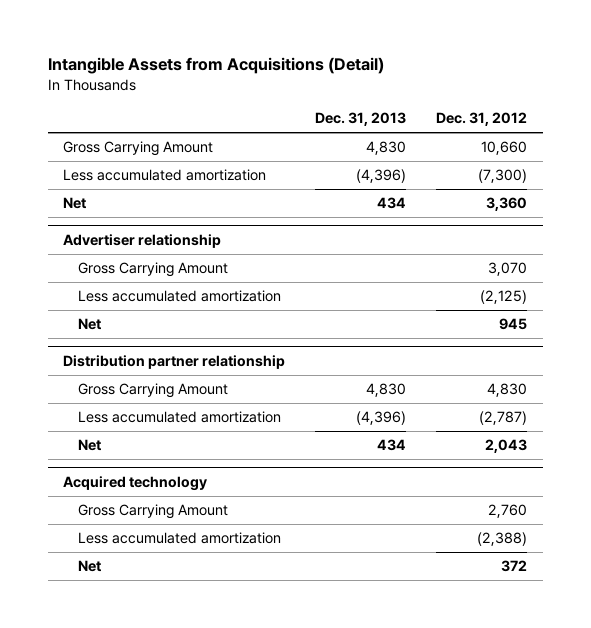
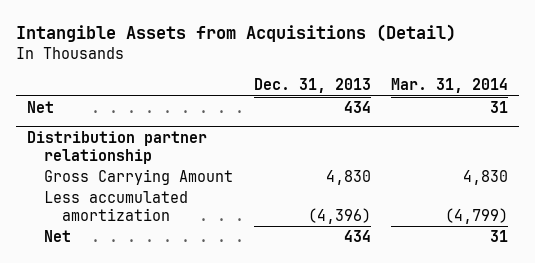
[436,112,528,127] Dec. 31, 2012 -> none
none -> [391,78,509,94] Mar. 31, 2014
[63,141,214,157] Gross Carrying Amount -> none
[63,169,267,182] Less accumulated amortization -> none
[63,234,222,249] Advertiser relationship -> none
[77,262,228,278] Gross Carrying Amount -> none
[77,290,281,303] Less accumulated amortization -> none
[77,318,101,331] Net -> none
[63,476,208,492] Acquired technology -> none
[77,504,228,520] Gross Carrying Amount -> none
[77,532,281,545] Less accumulated amortization -> none
[77,560,101,573] Net -> none

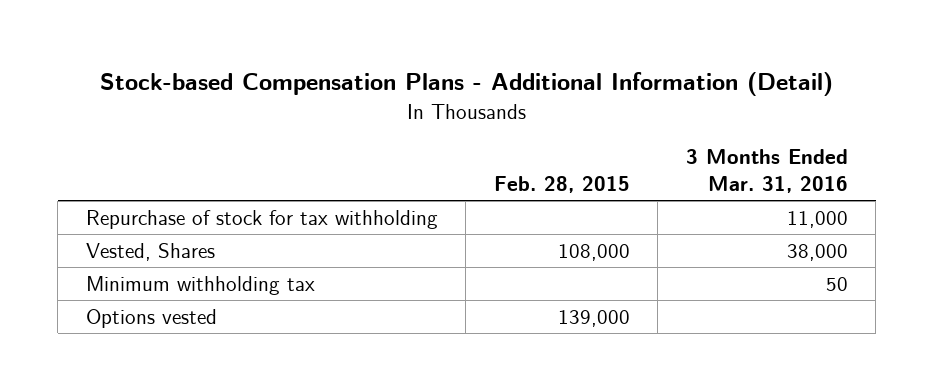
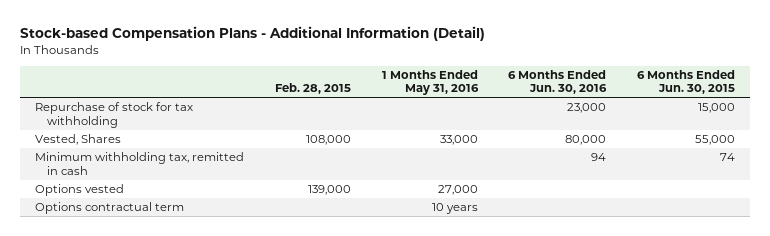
[685,148,848,193] 3 Months Ended Mar. 31, 2016 -> none
none -> [381,69,479,96] 1 Months Ended May 31, 2016
none -> [508,69,608,95] 6 Months Ended Jun. 30, 2016
none -> [637,69,736,95] 6 Months Ended Jun. 30, 2015
[85,275,315,295] Minimum withholding tax -> [35,152,245,175] Minimum withholding tax, remitted in cash
none -> [35,202,185,215] Options contractual term

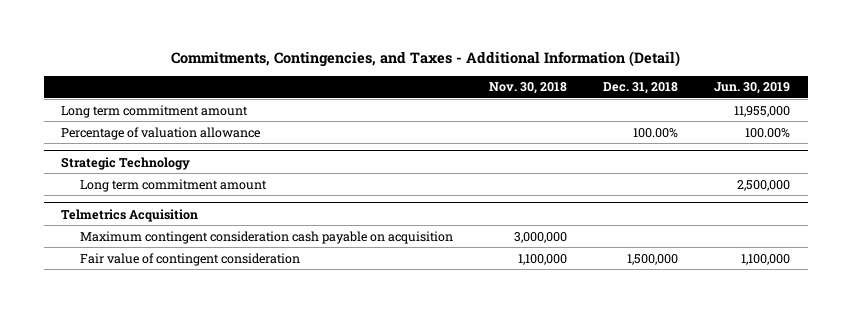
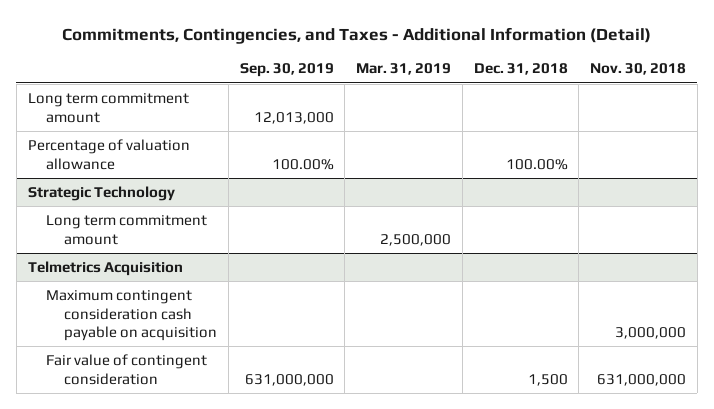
[713,82,790,95] Jun. 30, 2019 -> none
none -> [239,63,334,78] Sep. 30, 2019
none -> [356,63,452,76] Mar. 31, 2019
[518,253,568,265] 1,100,000 -> [596,373,686,386] 631,000,000
[626,253,678,265] 1,500,000 -> [527,373,568,386] 1,500

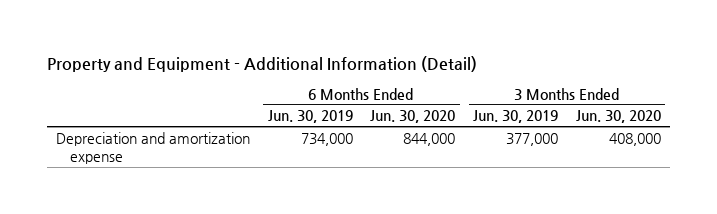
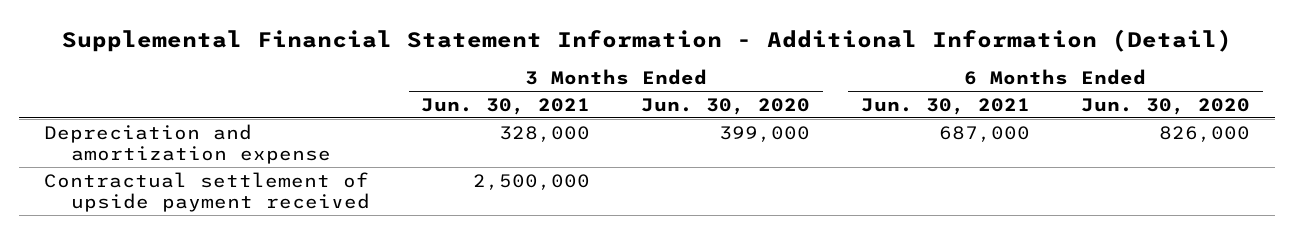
[46,55,477,72] Property and Equipment - Additional Information (Detail) -> [61,28,1232,52] Supplemental Financial Statement Information - Additional Information (Detail)
[267,110,353,124] Jun. 30, 2019 -> none
[473,110,559,124] Jun. 30, 2019 -> none
none -> [421,97,591,115] Jun. 30, 2021
none -> [861,97,1031,115] Jun. 30, 2021
[403,132,456,146] 844,000 -> [1158,125,1250,142] 826,000
[608,132,661,146] 408,000 -> [719,125,811,142] 399,000
none -> [44,171,371,213] Contractual settlement of upside payment received

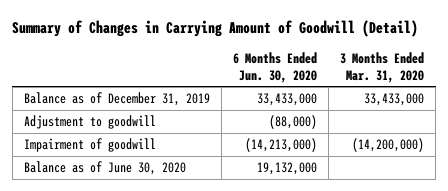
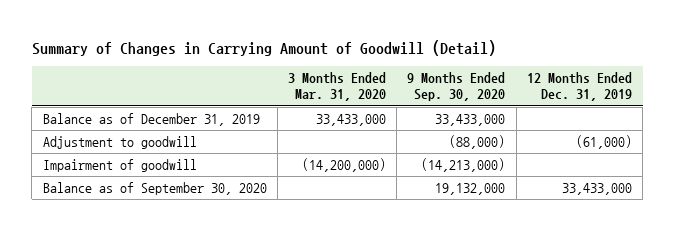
[233,51,318,83] 6 Months Ended Jun. 30, 2020 -> none
none -> [407,72,506,102] 9 Months Ended Sep. 30, 2020
none -> [526,72,632,102] 12 Months Ended Dec. 31, 2019
[24,161,187,176] Balance as of June 30, 2020 -> [42,182,267,196] Balance as of September 30, 2020

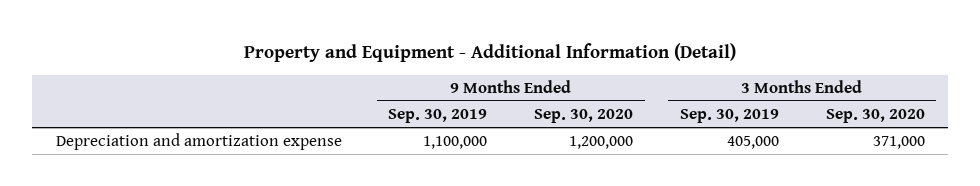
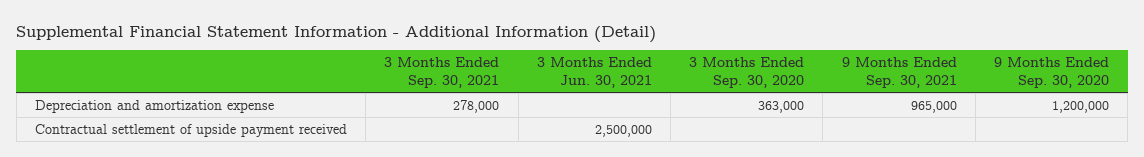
[244,43,737,63] Property and Equipment - Additional Information (Detail) -> [16,26,657,44] Supplemental Financial Statement Information - Additional Information (Detail)
[388,109,488,124] Sep. 30, 2019 -> none
[679,109,779,124] Sep. 30, 2019 -> none
none -> [384,57,500,88] 3 Months Ended Sep. 30, 2021
none -> [536,57,652,88] 3 Months Ended Jun. 30, 2021
none -> [841,57,957,88] 9 Months Ended Sep. 30, 2021
[872,136,925,150] 371,000 -> [758,100,805,113] 363,000
none -> [34,123,347,137] Contractual settlement of upside payment received

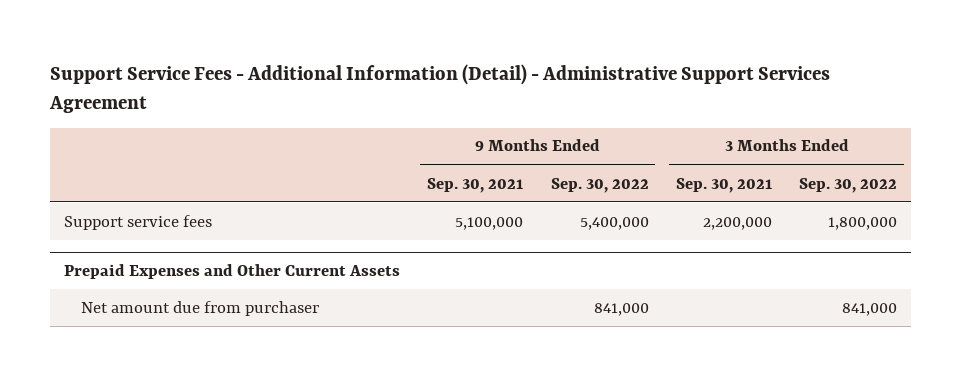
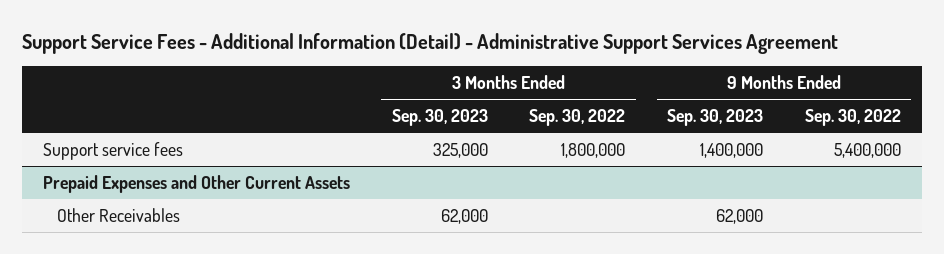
[427,177,524,193] Sep. 30, 2021 -> none
[675,177,772,193] Sep. 30, 2021 -> none
none -> [391,109,488,127] Sep. 30, 2023
none -> [667,109,764,127] Sep. 30, 2023
[80,300,319,316] Net amount due from purchaser -> none
none -> [56,207,180,222] Other Receivables

